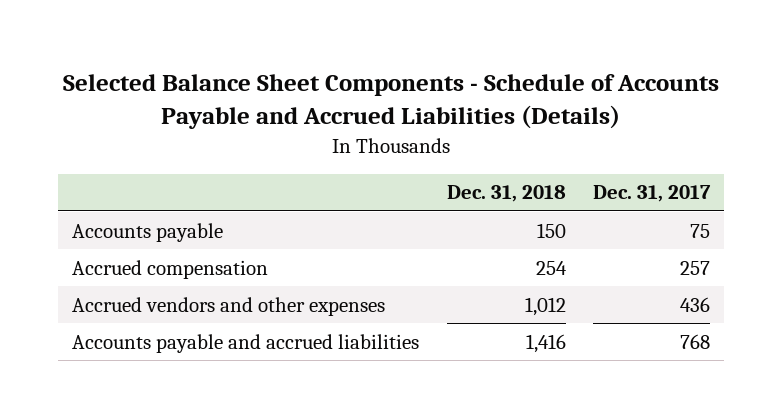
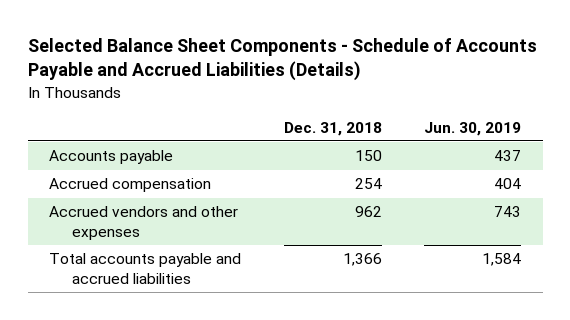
[593,185,712,203] Dec. 31, 2017 -> none
none -> [424,121,522,136] Jun. 30, 2019
[524,296,566,316] 1,012 -> [354,206,382,218] 962
[71,333,419,353] Accounts payable and accrued liabilities -> [48,253,241,285] Total accounts payable and accrued liabilities
[525,333,566,353] 1,416 -> [342,253,382,267] 1,366

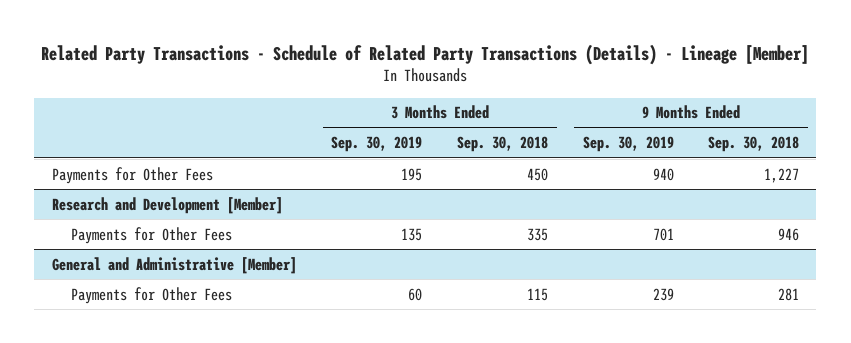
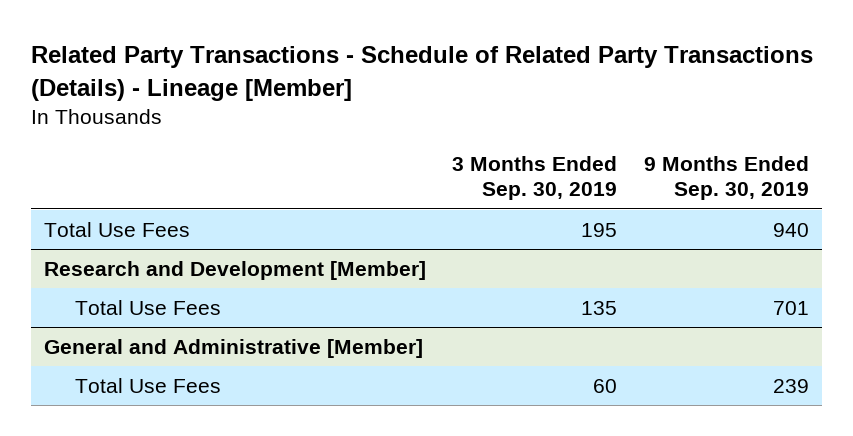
[456,136,548,153] Sep. 30, 2018 -> none
[708,136,800,153] Sep. 30, 2018 -> none
[51,166,213,184] Payments for Other Fees -> [44,221,191,237] Total Use Fees
[71,226,233,244] Payments for Other Fees -> [74,299,221,315] Total Use Fees
[71,286,233,304] Payments for Other Fees -> [74,377,221,393] Total Use Fees

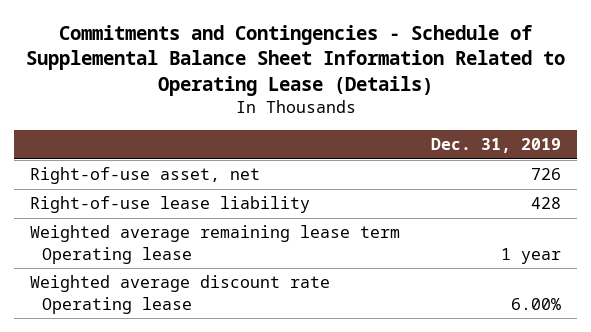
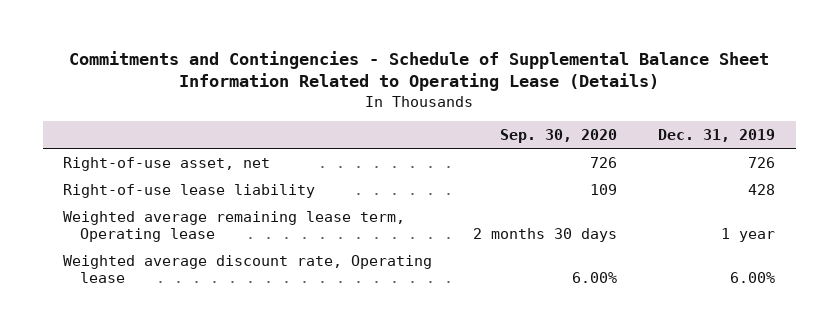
none -> [500,128,618,143] Sep. 30, 2020
[29,225,400,264] Weighted average remaining lease term Operating lease -> [63,210,406,242] Weighted average remaining lease term, Operating lease
[29,275,330,314] Weighted average discount rate Operating lease -> [63,254,433,283] Weighted average discount rate, Operating lease

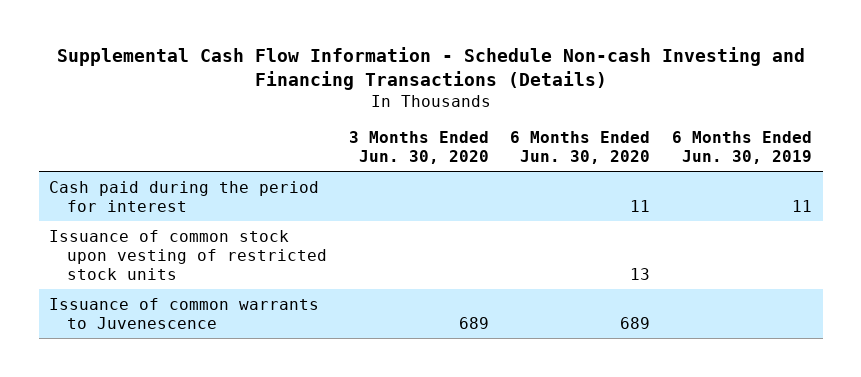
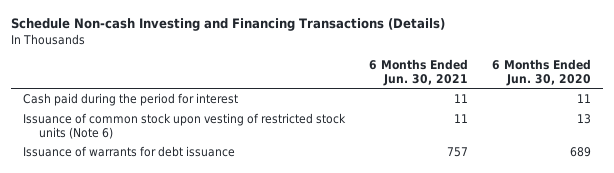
[56,47,805,91] Supplemental Cash Flow Information - Schedule Non-cash Investing and Financing Transactions (Details) -> [10,18,445,32] Schedule Non-cash Investing and Financing Transactions (Details)
[348,130,489,164] 3 Months Ended Jun. 30, 2020 -> none
[671,130,812,164] 6 Months Ended Jun. 30, 2019 -> none
none -> [368,58,468,86] 6 Months Ended Jun. 30, 2021
[49,229,328,280] Issuance of common stock upon vesting of restricted stock units -> [22,112,346,139] Issuance of common stock upon vesting of restricted stock units (Note 6)
[49,297,320,329] Issuance of common warrants to Juvenescence -> [22,145,235,157] Issuance of warrants for debt issuance

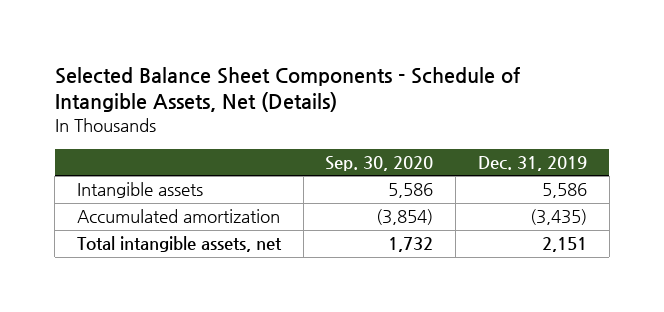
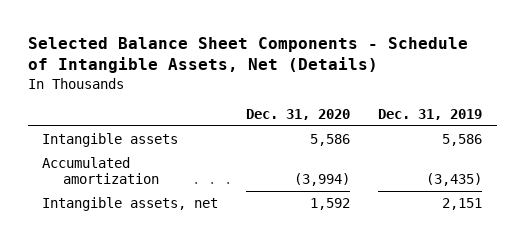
[325,155,434,171] Sep. 30, 2020 -> none
none -> [246,108,351,120] Dec. 31, 2020
[77,236,283,253] Total intangible assets, net -> [42,196,219,211] Intangible assets, net

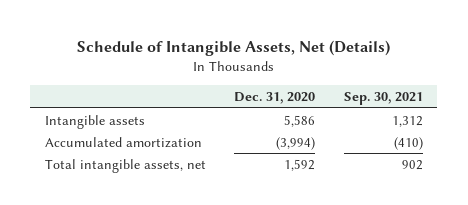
[27,37,468,74] Selected Balance Sheet Components - Schedule of Intangible Assets, Net (Details) -> [76,40,390,57] Schedule of Intangible Assets, Net (Details)
[378,108,483,120] Dec. 31, 2019 -> none
none -> [344,92,424,106] Sep. 30, 2021
[42,196,219,211] Intangible assets, net -> [44,158,206,173] Total intangible assets, net

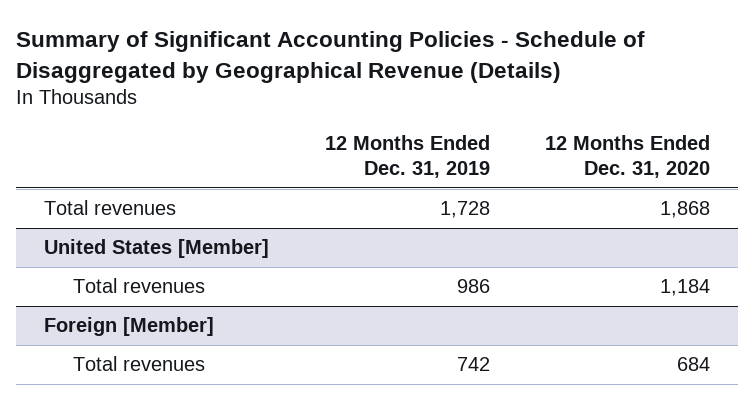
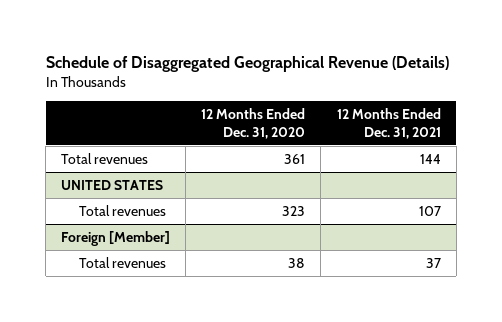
[16,30,646,83] Summary of Significant Accounting Policies - Schedule of Disaggregated by Geographical Revenue (Details) -> [45,55,449,72] Schedule of Disaggregated Geographical Revenue (Details)
[324,135,490,179] 12 Months Ended Dec. 31, 2019 -> none
none -> [336,107,441,139] 12 Months Ended Dec. 31, 2021
[660,201,711,219] 1,868 -> [284,153,306,164] 361
[43,239,269,259] United States [Member] -> [61,179,164,190] UNITED STATES
[660,279,711,297] 1,184 -> [282,205,306,216] 323
[677,357,711,372] 684 -> [288,257,306,268] 38

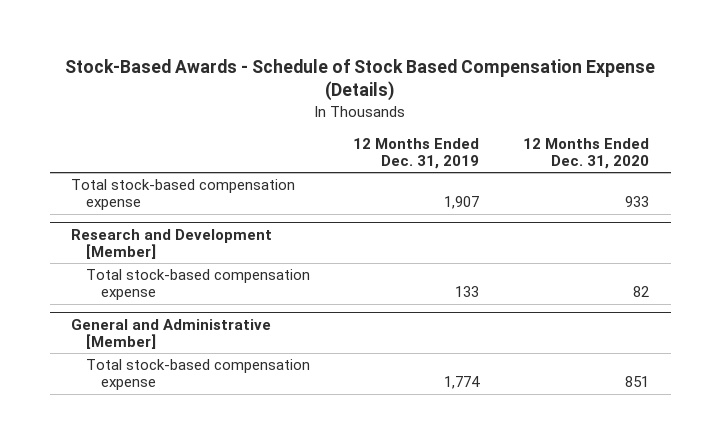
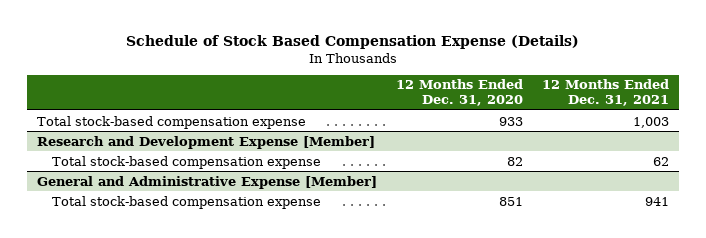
[65,58,656,102] Stock-Based Awards - Schedule of Stock Based Compensation Expense (Details) -> [125,35,579,50] Schedule of Stock Based Compensation Expense (Details)
[353,137,480,170] 12 Months Ended Dec. 31, 2019 -> none
none -> [542,79,670,107] 12 Months Ended Dec. 31, 2021
[71,228,273,260] Research and Development [Member] -> [36,135,375,149] Research and Development Expense [Member]
[71,318,272,350] General and Administrative [Member] -> [36,175,377,189] General and Administrative Expense [Member]

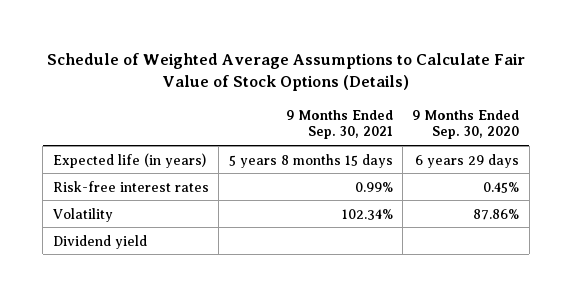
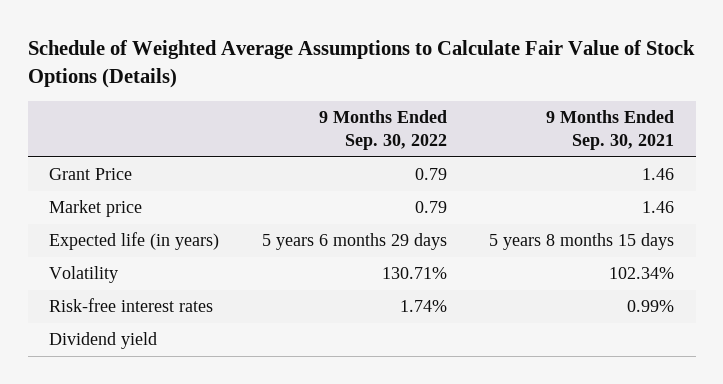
[412,109,520,140] 9 Months Ended Sep. 30, 2020 -> none
none -> [318,109,447,150] 9 Months Ended Sep. 30, 2022
none -> [48,168,132,181] Grant Price
none -> [48,200,142,218] Market price
[52,180,209,192] Risk-free interest rates -> [48,298,213,313] Risk-free interest rates

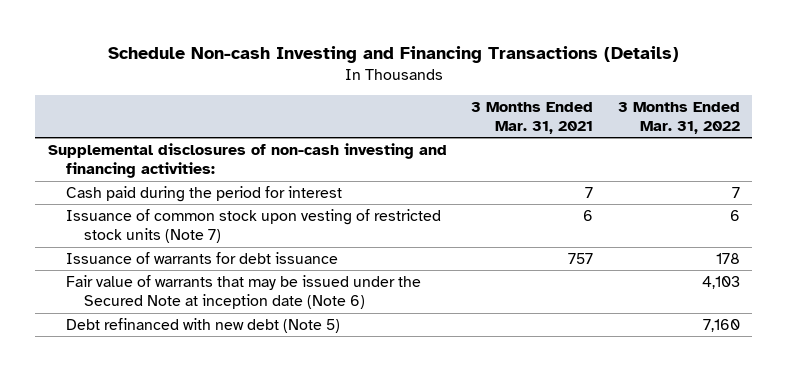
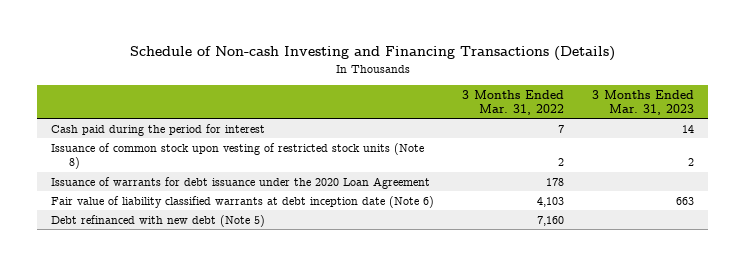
[107,45,679,63] Schedule Non-cash Investing and Financing Transactions (Details) -> [129,46,615,62] Schedule of Non-cash Investing and Financing Transactions (Details)
[471,101,594,135] 3 Months Ended Mar. 31, 2021 -> none
none -> [591,89,694,116] 3 Months Ended Mar. 31, 2023
[47,142,447,179] Supplemental disclosures of non-cash investing and financing activities: -> none
[65,208,441,244] Issuance of common stock upon vesting of restricted stock units (Note 7) -> [51,142,425,170] Issuance of common stock upon vesting of restricted stock units (Note 8)
[729,209,740,221] 6 -> [558,158,565,167] 2
[65,251,338,264] Issuance of warrants for debt issuance -> [51,176,431,189] Issuance of warrants for debt issuance under the 2020 Loan Agreement
[65,274,421,310] Fair value of warrants that may be issued under the Secured Note at inception date (Note 6) -> [51,195,435,208] Fair value of liability classified warrants at debt inception date (Note 6)

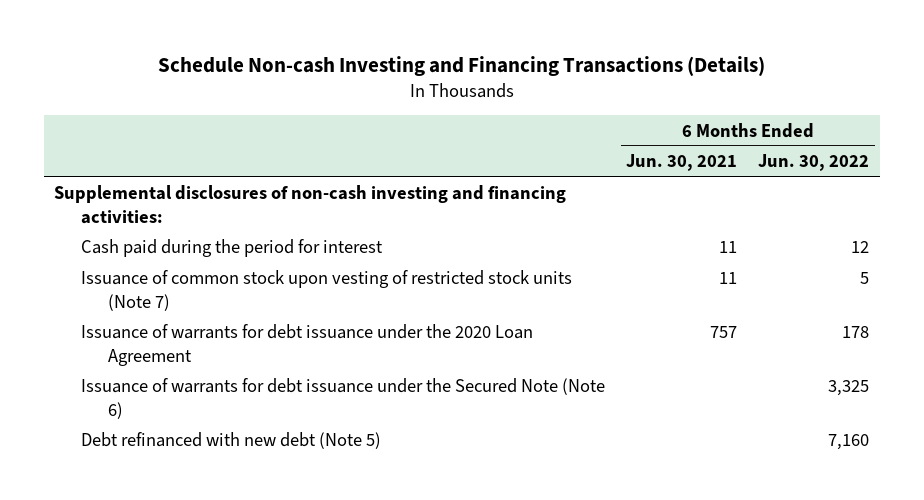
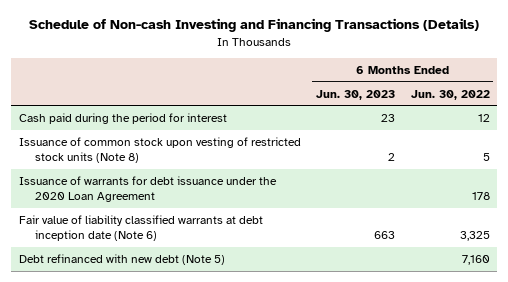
[157,56,765,77] Schedule Non-cash Investing and Financing Transactions (Details) -> [29,18,480,33] Schedule of Non-cash Investing and Financing Transactions (Details)
[626,154,738,172] Jun. 30, 2021 -> none
none -> [316,89,396,100] Jun. 30, 2023
[54,185,567,224] Supplemental disclosures of non-cash investing and financing activities: -> none
[81,270,573,311] Issuance of common stock upon vesting of restricted stock units (Note 7) -> [18,137,301,163] Issuance of common stock upon vesting of restricted stock units (Note 8)
[81,378,606,419] Issuance of warrants for debt issuance under the Secured Note (Note 6) -> [18,215,263,241] Fair value of liability classified warrants at debt inception date (Note 6)

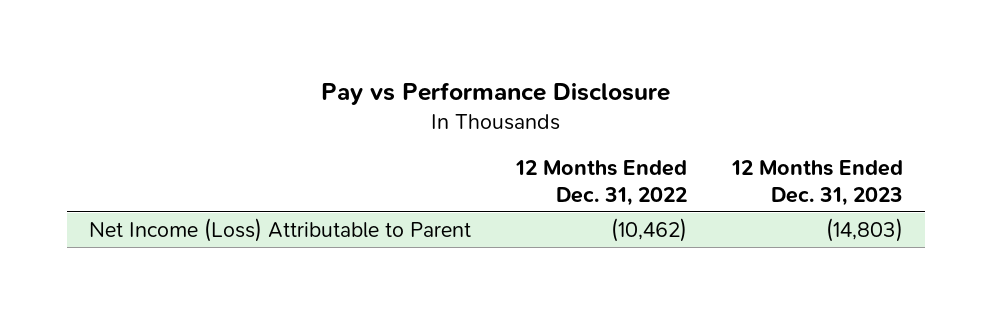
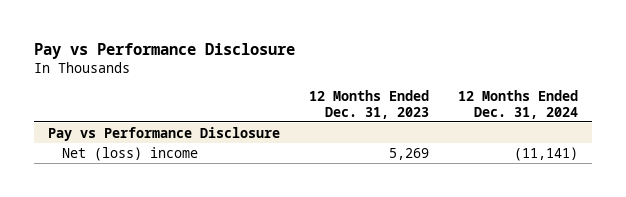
[515,160,688,207] 12 Months Ended Dec. 31, 2022 -> none
none -> [457,90,578,119] 12 Months Ended Dec. 31, 2024
none -> [48,126,281,141] Pay vs Performance Disclosure
[89,218,472,243] Net Income (Loss) Attributable to Parent -> [62,146,199,161] Net (loss) income
[825,218,903,243] (14,803) -> [389,147,430,160] 5,269

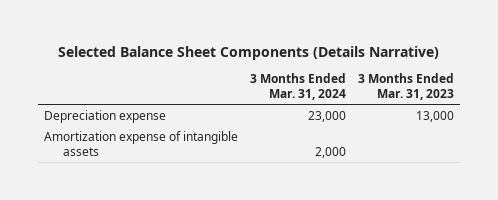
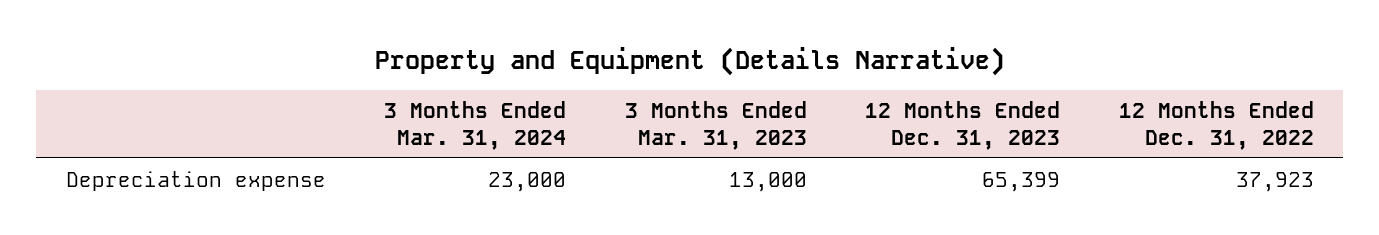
[57,45,439,60] Selected Balance Sheet Components (Details Narrative) -> [374,47,1005,77] Property and Equipment (Details Narrative)
none -> [865,101,1061,151] 12 Months Ended Dec. 31, 2023
none -> [1118,101,1314,151] 12 Months Ended Dec. 31, 2022
[43,130,238,156] Amortization expense of intangible assets -> none

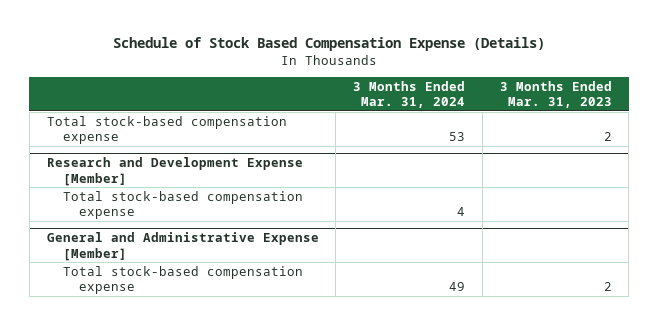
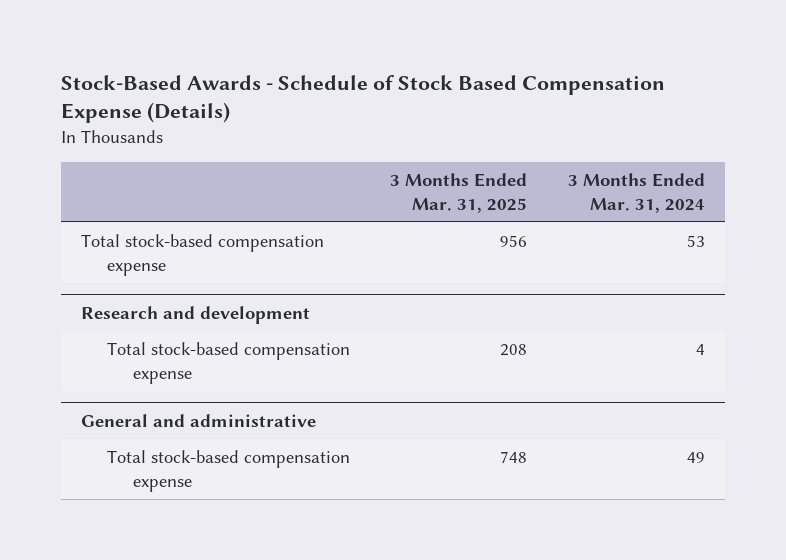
[113,37,546,52] Schedule of Stock Based Compensation Expense (Details) -> [60,74,665,124] Stock-Based Awards - Schedule of Stock Based Compensation Expense (Details)
[499,80,612,109] 3 Months Ended Mar. 31, 2023 -> none
none -> [390,172,528,213] 3 Months Ended Mar. 31, 2025
[46,157,303,186] Research and Development Expense [Member] -> [81,306,311,325] Research and development
[46,232,319,261] General and Administrative Expense [Member] -> [81,414,317,428] General and administrative

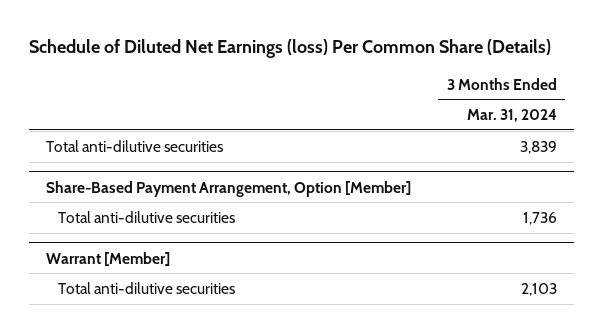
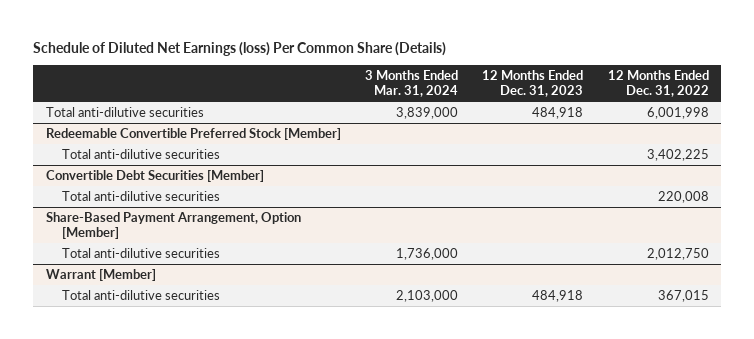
none -> [482,70,584,98] 12 Months Ended Dec. 31, 2023
none -> [607,70,709,98] 12 Months Ended Dec. 31, 2022
[519,140,557,154] 3,839 -> [396,107,459,120] 3,839,000
none -> [45,128,341,141] Redeemable Convertible Preferred Stock [Member]
none -> [62,149,221,160] Total anti-dilutive securities
none -> [45,170,264,183] Convertible Debt Securities [Member]
none -> [62,191,221,202] Total anti-dilutive securities
[522,211,557,225] 1,736 -> [396,248,459,261] 1,736,000
[520,282,557,296] 2,103 -> [396,290,459,303] 2,103,000

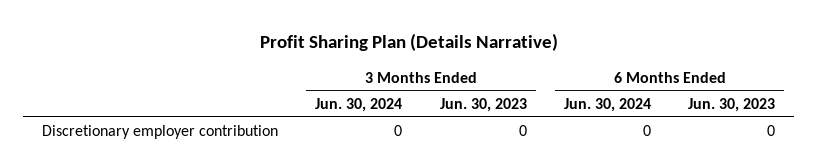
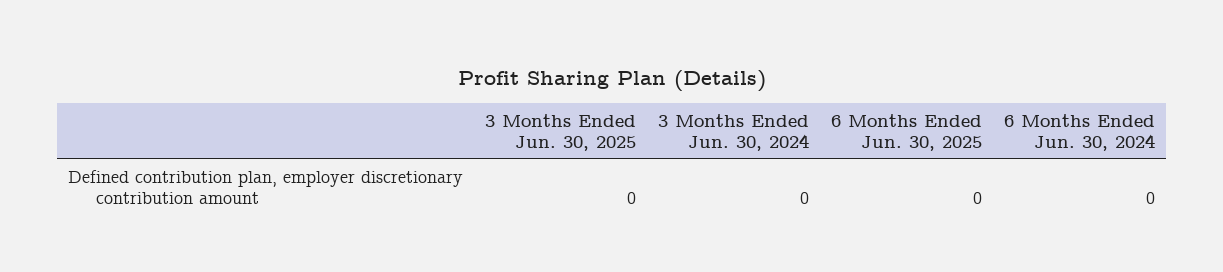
[259,33,558,52] Profit Sharing Plan (Details Narrative) -> [457,70,766,93] Profit Sharing Plan (Details)
[439,97,527,112] Jun. 30, 2023 -> none
[688,97,776,112] Jun. 30, 2023 -> none
none -> [485,113,637,151] 3 Months Ended Jun. 30, 2025
none -> [830,113,982,151] 6 Months Ended Jun. 30, 2025
[42,125,279,140] Discretionary employer contribution -> [68,170,464,205] Defined contribution plan, employer discretionary contribution amount

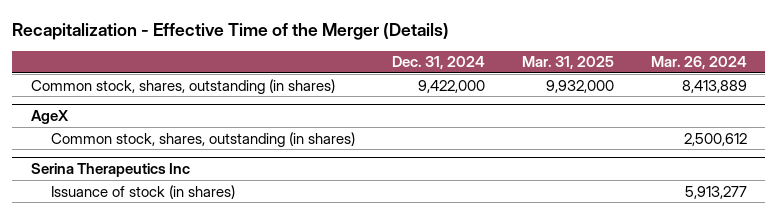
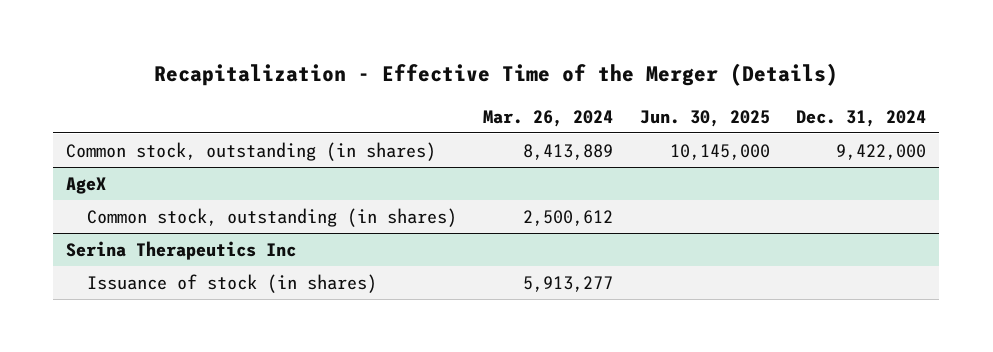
[521,56,614,70] Mar. 31, 2025 -> none
none -> [639,109,770,127] Jun. 30, 2025
[30,78,335,94] Common stock, shares, outstanding (in shares) -> [66,141,437,161] Common stock, outstanding (in shares)
[50,131,355,147] Common stock, shares, outstanding (in shares) -> [86,207,457,227] Common stock, outstanding (in shares)

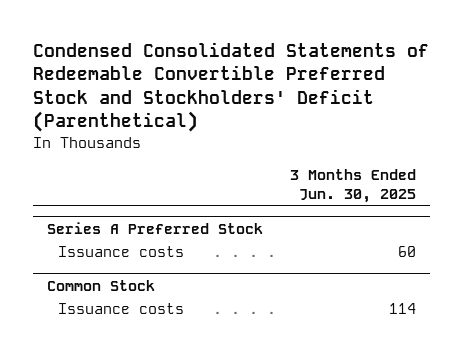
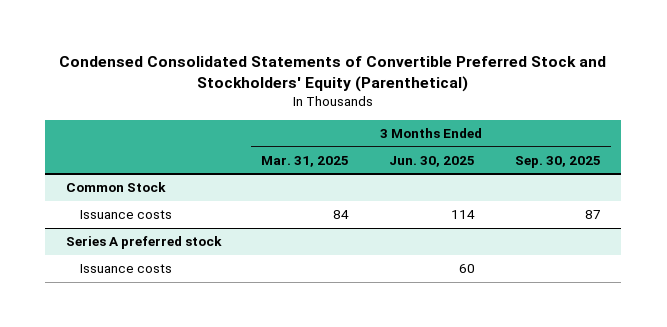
[33,41,430,133] Condensed Consolidated Statements of Redeemable Convertible Preferred Stock and Stockholders' Deficit (Parenthetical) -> [59,55,607,92] Condensed Consolidated Statements of Convertible Preferred Stock and Stockholders' Equity (Parenthetical)
none -> [260,155,349,167] Mar. 31, 2025
none -> [515,155,602,168] Sep. 30, 2025
[46,221,263,234] Series A Preferred Stock -> none
[57,246,184,258] Issuance costs -> none
none -> [65,236,222,250] Series A preferred stock
none -> [79,264,172,274] Issuance costs

